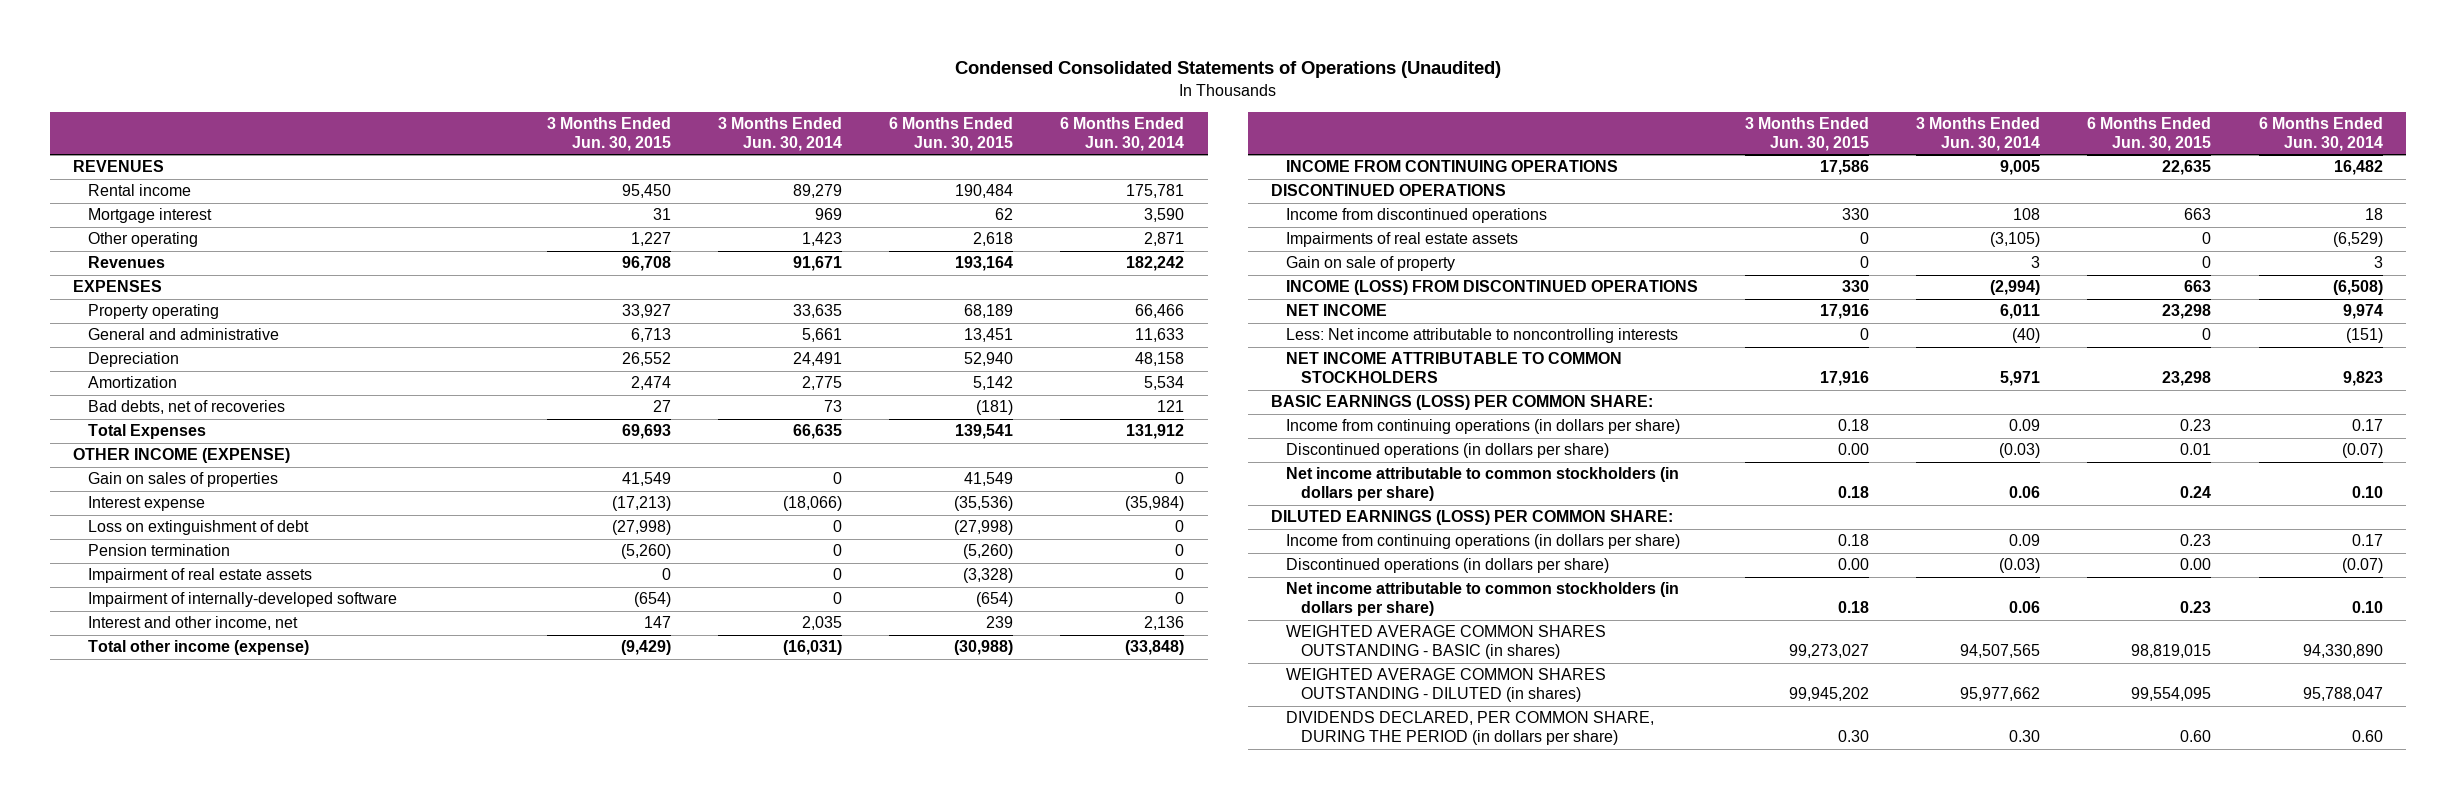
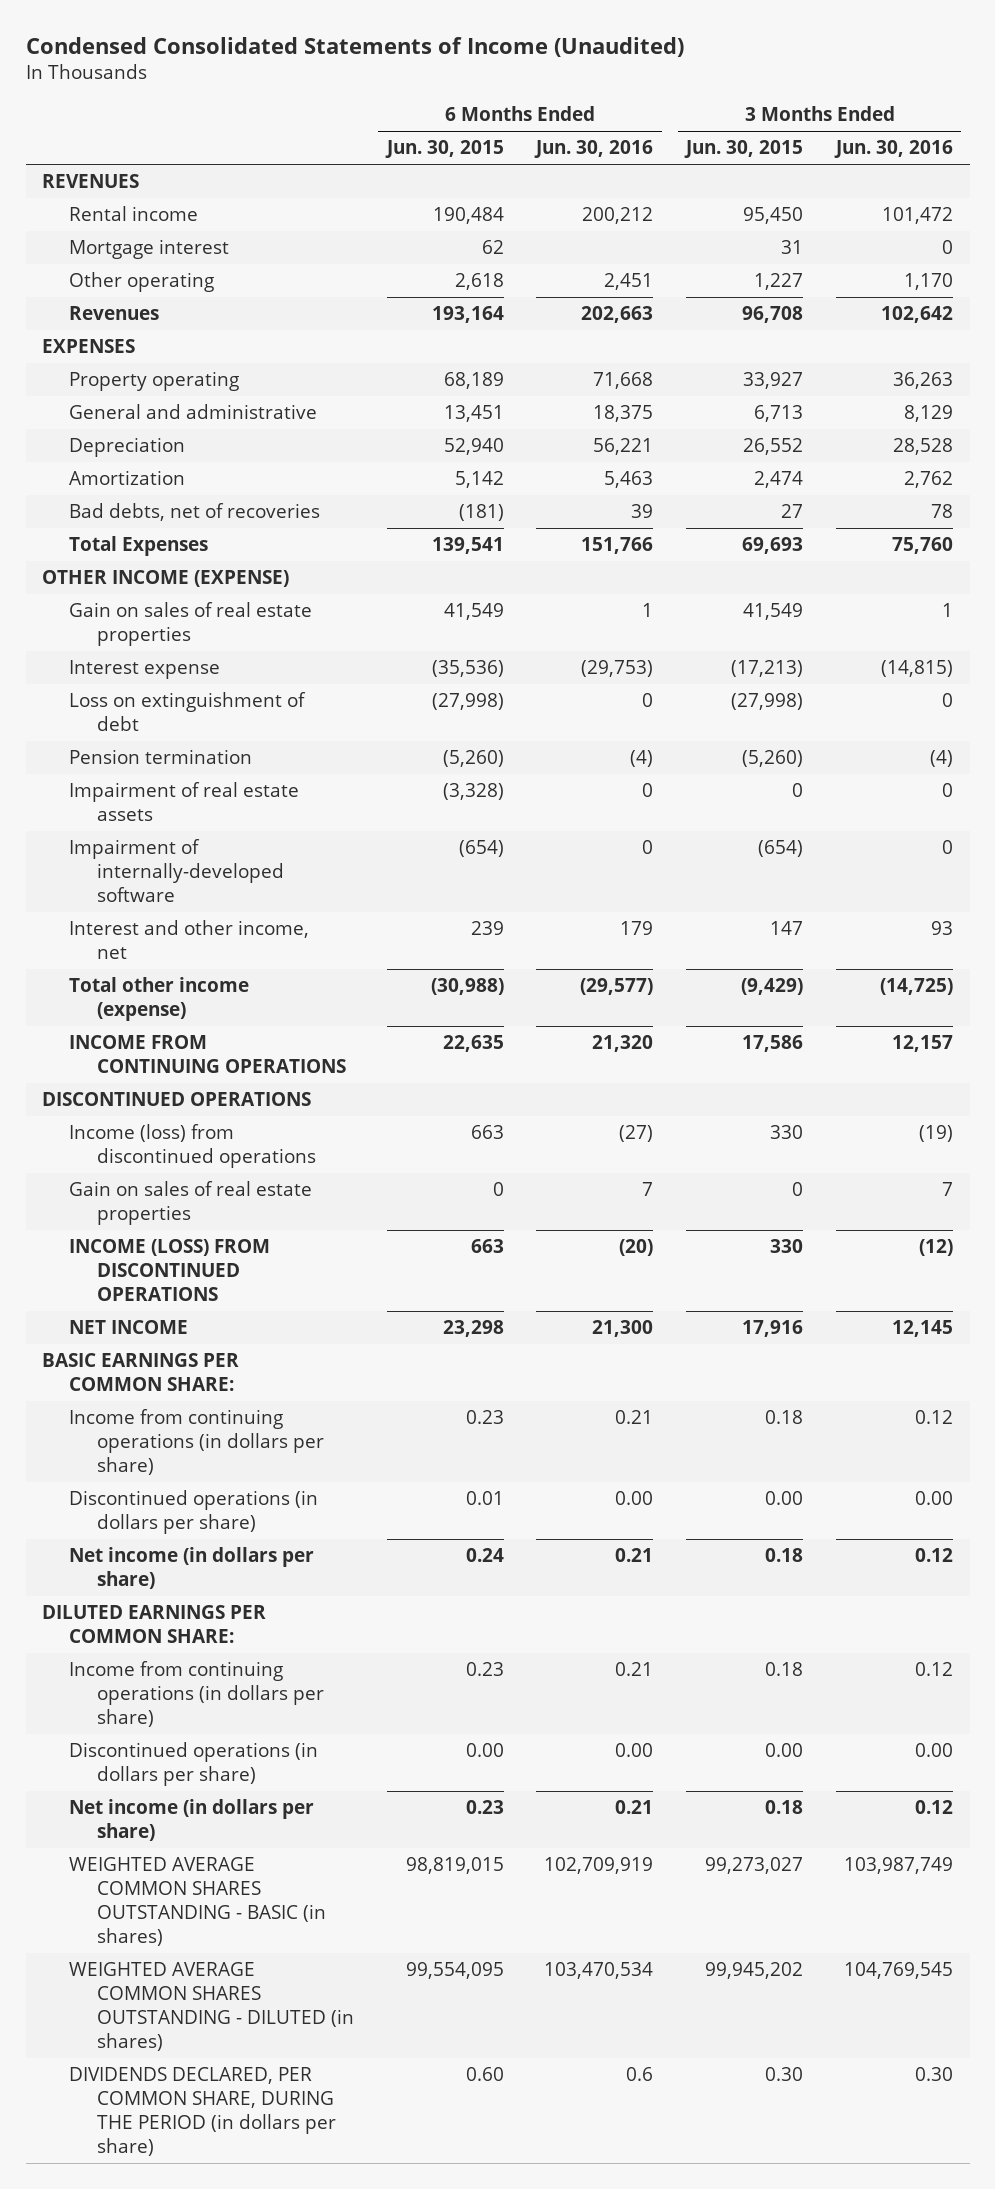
[954,61,1501,79] Condensed Consolidated Statements of Operations (Unaudited) -> [25,37,684,58] Condensed Consolidated Statements of Income (Unaudited)
[718,116,843,151] 3 Months Ended Jun. 30, 2014 -> none
[1060,116,1185,151] 6 Months Ended Jun. 30, 2014 -> none
none -> [534,140,654,159] Jun. 30, 2016
none -> [834,140,954,159] Jun. 30, 2016
[88,472,279,488] Gain on sales of properties -> [69,602,313,647] Gain on sales of real estate properties
[1286,232,1519,248] Impairments of real estate assets -> none
[1286,208,1548,224] Income from discontinued operations -> [69,1124,316,1169] Income (loss) from discontinued operations
[1286,256,1456,272] Gain on sale of property -> [69,1181,313,1226] Gain on sales of real estate properties
[1286,328,1679,344] Less: Net income attributable to noncontrolling interests -> none
[1286,352,1623,384] NET INCOME ATTRIBUTABLE TO COMMON STOCKHOLDERS -> none
[1271,395,1654,411] BASIC EARNINGS (LOSS) PER COMMON SHARE: -> [42,1353,240,1392] BASIC EARNINGS PER COMMON SHARE:
[1286,467,1680,502] Net income attributable to common stockholders (in dollars per share) -> [69,1547,315,1590] Net income (in dollars per share)
[1271,510,1674,526] DILUTED EARNINGS (LOSS) PER COMMON SHARE: -> [42,1605,267,1644] DILUTED EARNINGS PER COMMON SHARE:
[1286,582,1680,617] Net income attributable to common stockholders (in dollars per share) -> [69,1799,315,1842] Net income (in dollars per share)

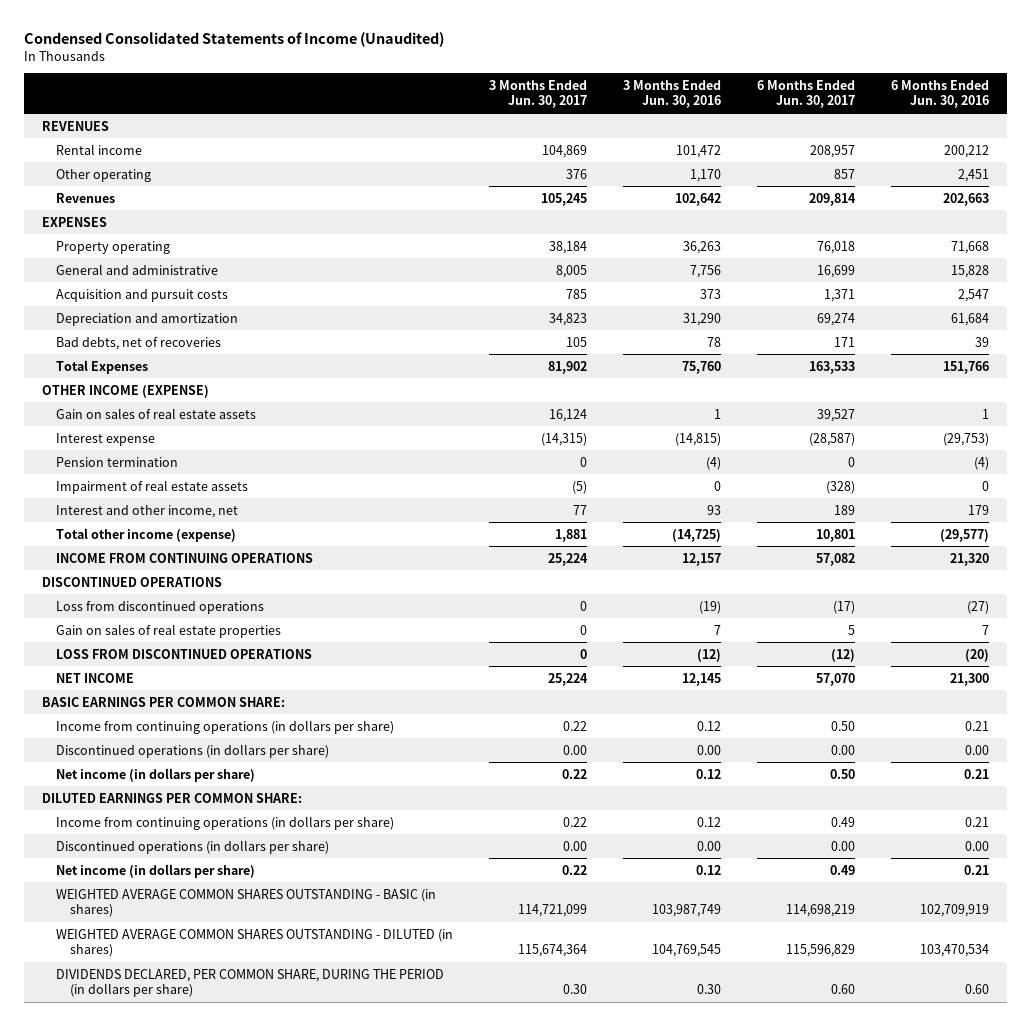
[384,140,504,159] Jun. 30, 2015 -> none
[684,140,804,159] Jun. 30, 2015 -> none
none -> [489,80,588,109] 3 Months Ended Jun. 30, 2017
none -> [757,80,856,109] 6 Months Ended Jun. 30, 2017
[69,239,230,260] Mortgage interest -> none
[69,437,186,458] Depreciation -> none
[69,470,186,486] Amortization -> none
[593,405,654,423] 18,375 -> [951,264,990,278] 15,828
[904,405,954,423] 8,129 -> [690,264,722,278] 7,756
none -> [56,288,229,302] Acquisition and pursuit costs
none -> [56,312,239,326] Depreciation and amortization
[69,602,313,647] Gain on sales of real estate properties -> [56,407,257,419] Gain on sales of real estate assets
[69,692,307,732] Loss on extinguishment of debt -> none
[69,839,284,902] Impairment of internally-developed software -> none
[69,1124,316,1169] Income (loss) from discontinued operations -> [56,600,265,614] Loss from discontinued operations
[69,1239,271,1301] INCOME (LOSS) FROM DISCONTINUED OPERATIONS -> [56,648,313,659] LOSS FROM DISCONTINUED OPERATIONS
[626,2067,654,2082] 0.6 -> [965,984,990,995] 0.60

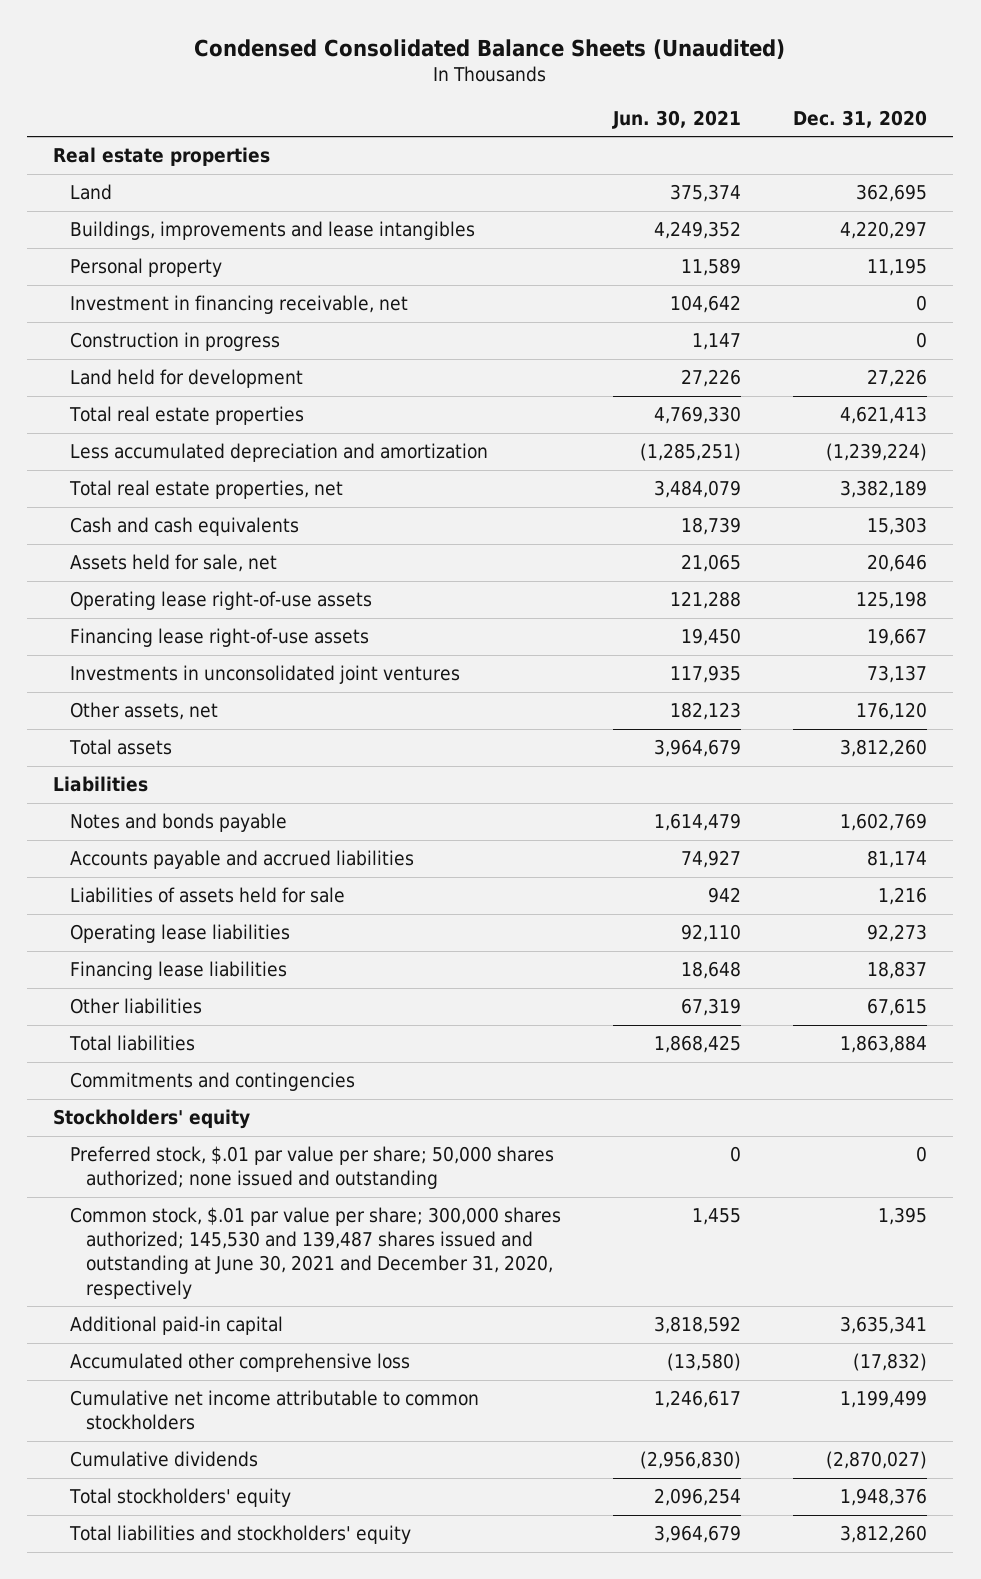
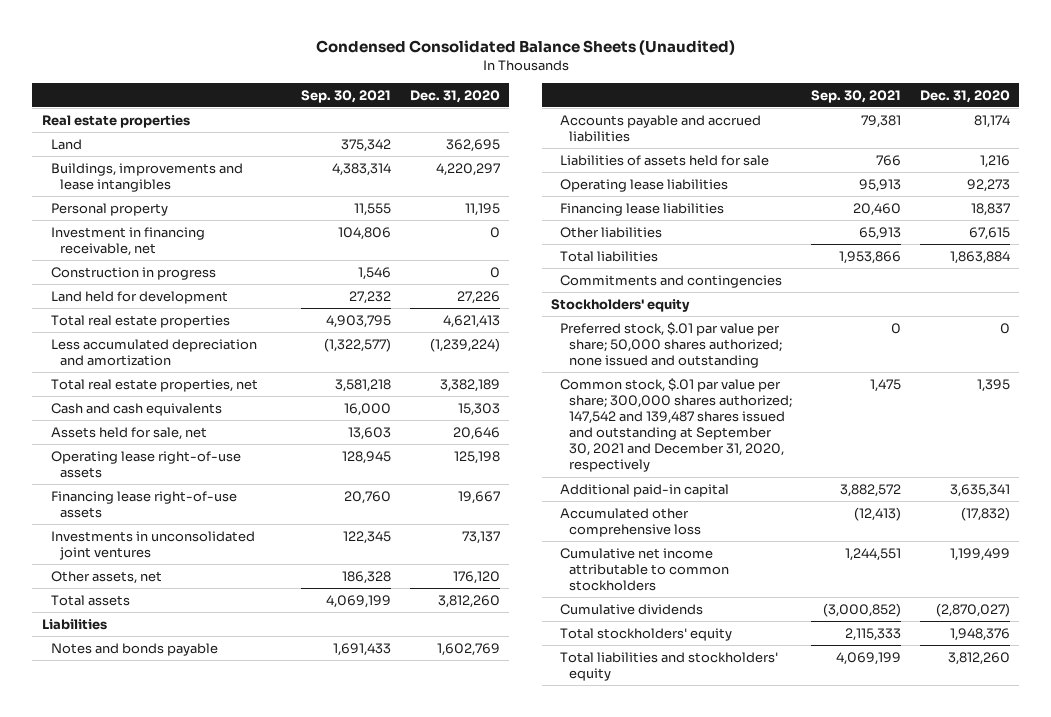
[611,109,741,129] Jun. 30, 2021 -> none
none -> [301,89,392,103] Sep. 30, 2021
[69,1207,561,1299] Common stock, $.01 par value per share; 300,000 shares authorized; 145,530 and 139,487 shares issued and outstanding at June 30, 2021 and December 31, 2020, respectively -> [560,377,793,473] Common stock, $.01 par value per share; 300,000 shares authorized; 147,542 and 139,487 shares issued and outstanding at September 30, 2021 and December 31, 2020, respectively

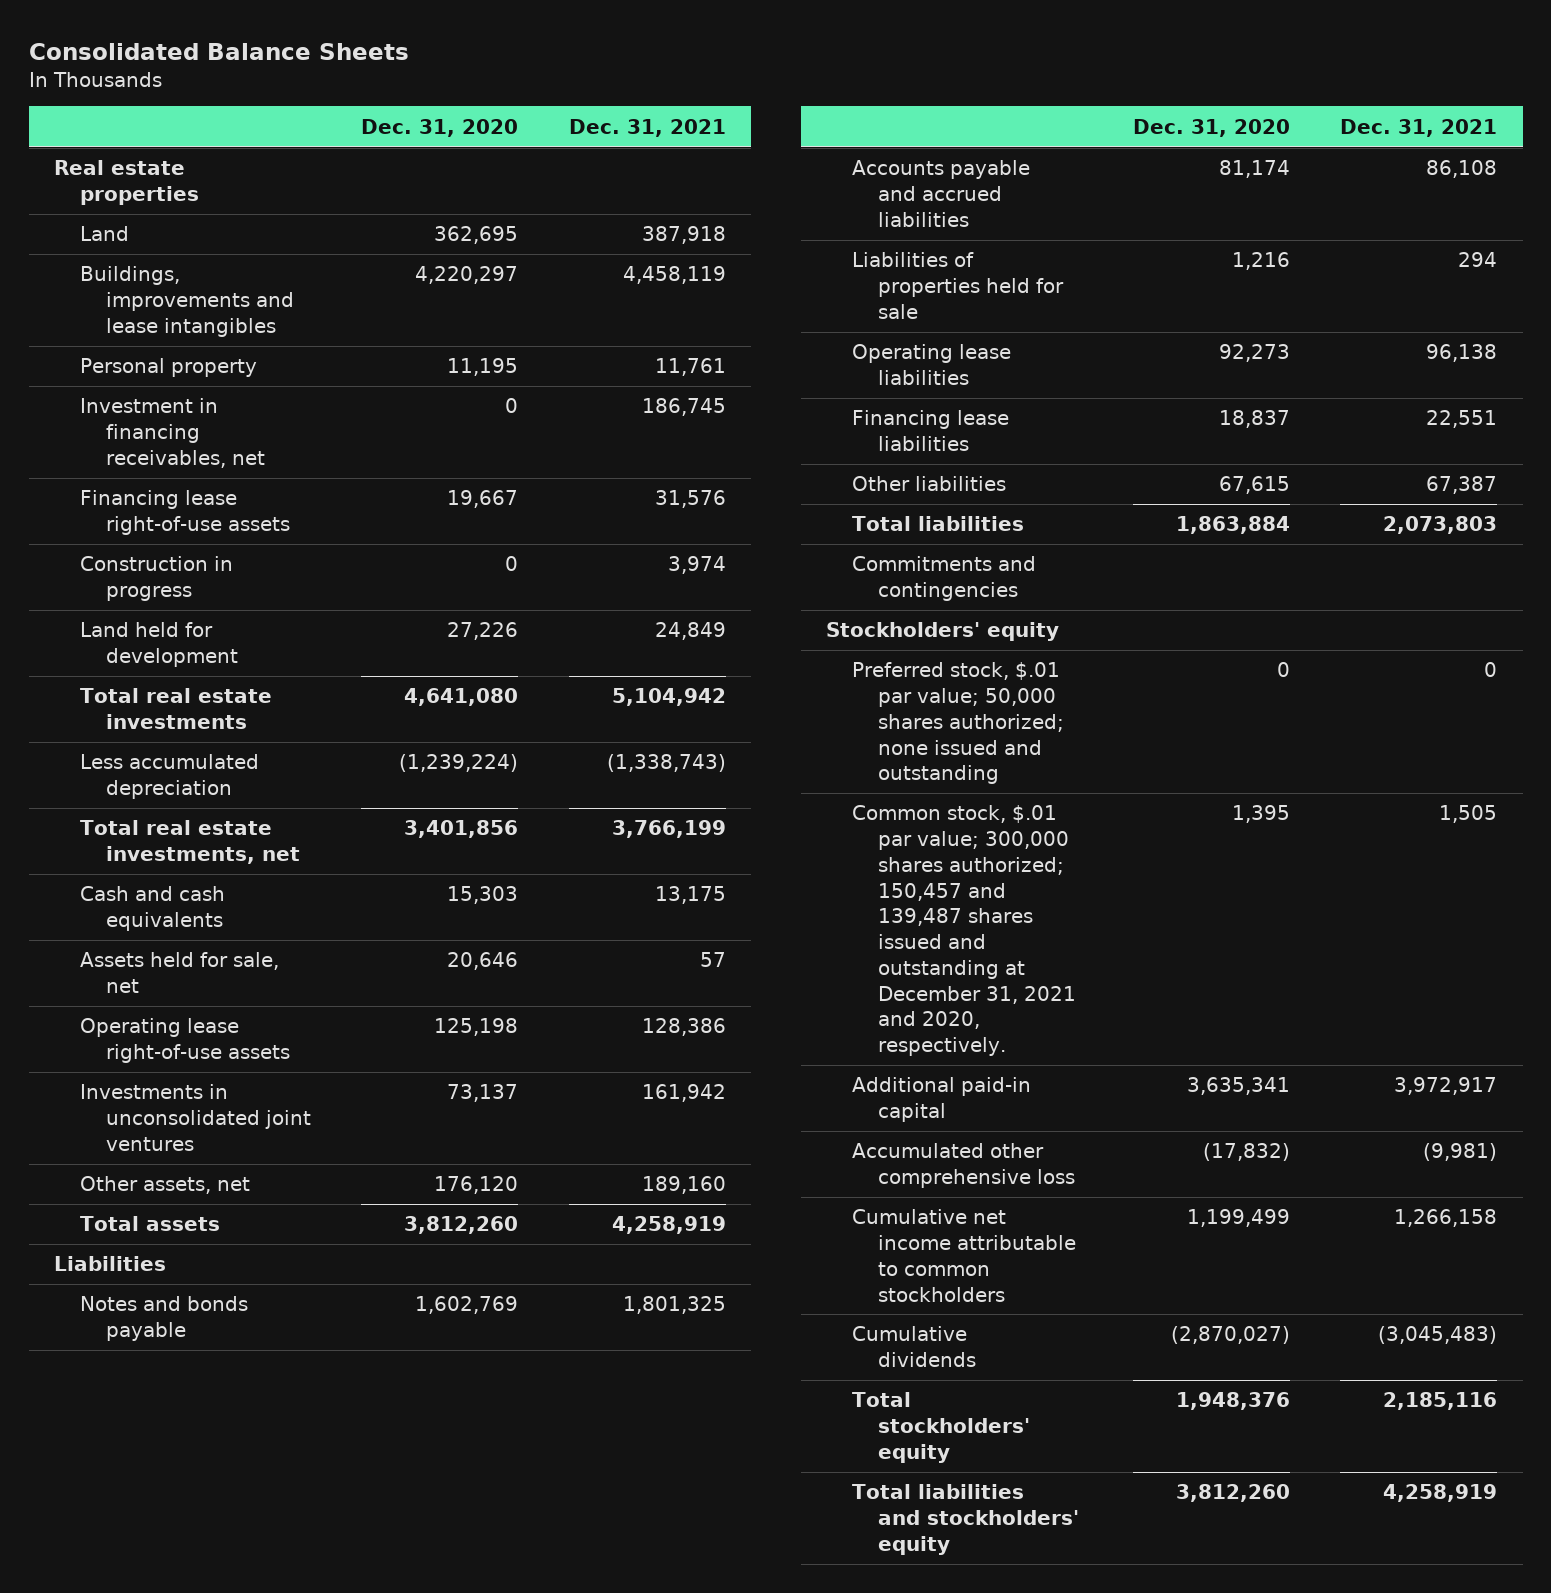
[315,40,735,56] Condensed Consolidated Balance Sheets (Unaudited) -> [28,42,409,60] Consolidated Balance Sheets
[301,89,392,103] Sep. 30, 2021 -> none
none -> [568,118,726,137] Dec. 31, 2021
[50,226,205,256] Investment in financing receivable, net -> [79,398,265,468] Investment in financing receivables, net
[50,490,237,518] Financing lease right-of-use assets -> [79,490,290,536] Financing lease right-of-use assets
[50,314,230,328] Total real estate properties -> [79,688,272,730] Total real estate investments
[443,314,501,328] 4,621,413 -> [404,688,519,707] 4,641,080
[50,338,257,366] Less accumulated depreciation and amortization -> [79,754,259,800] Less accumulated depreciation
[50,378,258,392] Total real estate properties, net -> [79,820,300,865] Total real estate investments, net
[440,378,501,392] 3,382,189 -> [404,820,519,839] 3,401,856
[560,154,770,166] Liabilities of assets held for sale -> [851,252,1064,319] Liabilities of properties held for sale
[560,321,783,369] Preferred stock, $.01 par value per share; 50,000 shares authorized; none issued and outstanding -> [851,662,1064,785] Preferred stock, $.01 par value; 50,000 shares authorized; none issued and outstanding
[560,377,793,473] Common stock, $.01 par value per share; 300,000 shares authorized; 147,542 and 139,487 shares issued and outstanding at September 30, 2021 and December 31, 2020, respectively -> [851,805,1076,1056] Common stock, $.01 par value; 300,000 shares authorized; 150,457 and 139,487 shares issued and outstanding at December 31, 2021 and 2020, respectively.

